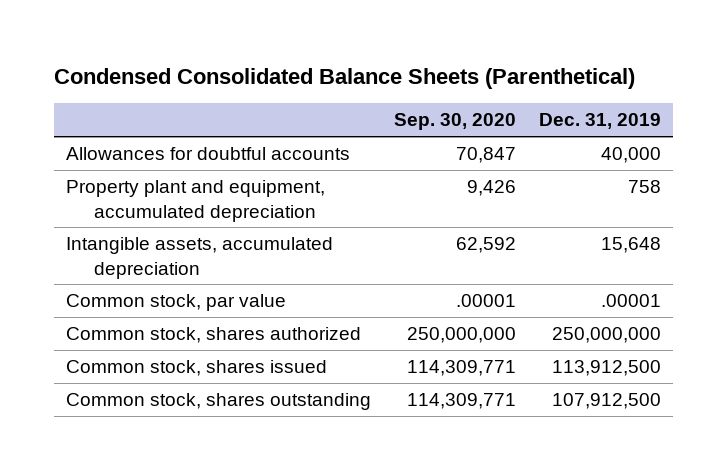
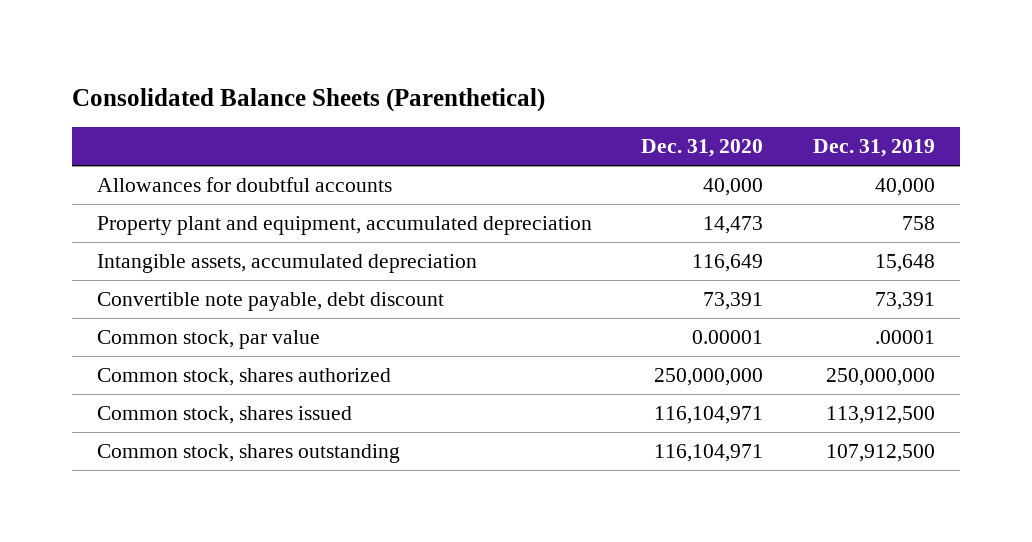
[54,68,636,90] Condensed Consolidated Balance Sheets (Parenthetical) -> [72,87,546,112] Consolidated Balance Sheets (Parenthetical)
[394,113,517,131] Sep. 30, 2020 -> none
none -> [641,139,764,158] Dec. 31, 2020
none -> [96,292,444,312] Convertible note payable, debt discount

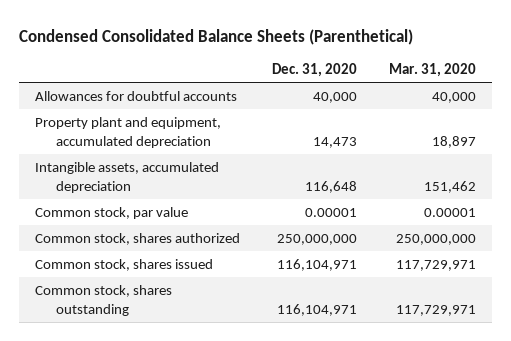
[72,87,546,112] Consolidated Balance Sheets (Parenthetical) -> [19,28,414,45] Condensed Consolidated Balance Sheets (Parenthetical)
[812,139,935,158] Dec. 31, 2019 -> none
none -> [388,63,476,78] Mar. 31, 2020
[96,292,444,312] Convertible note payable, debt discount -> none
[692,254,764,273] 116,649 -> [305,180,358,193] 116,648

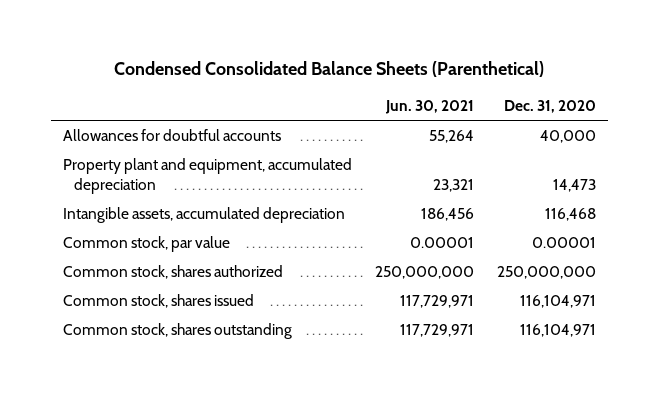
[388,63,476,78] Mar. 31, 2020 -> none
none -> [384,99,474,114] Jun. 30, 2021
[305,180,358,193] 116,648 -> [545,208,597,222] 116,468

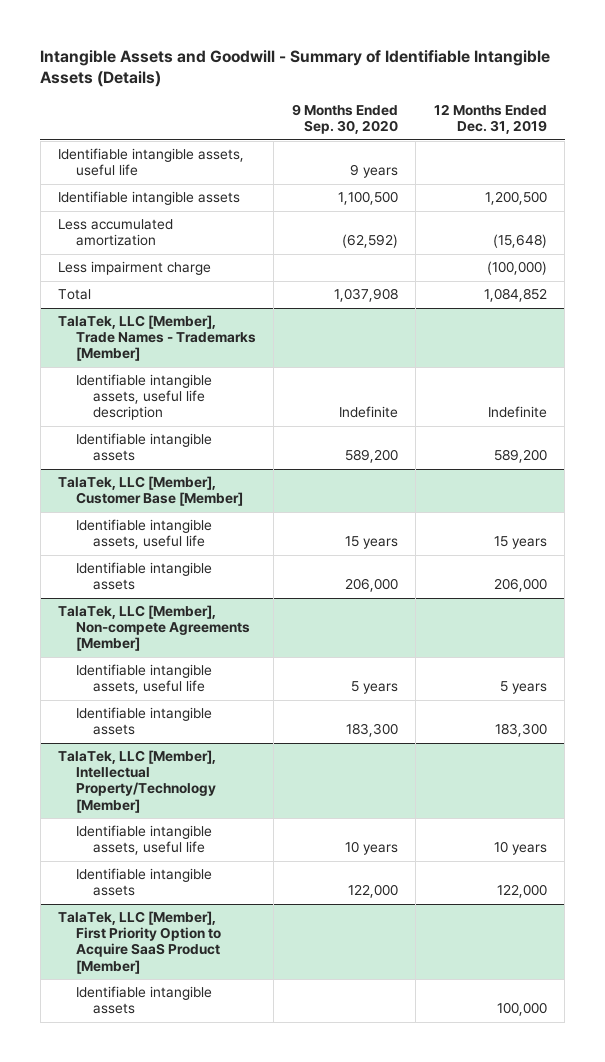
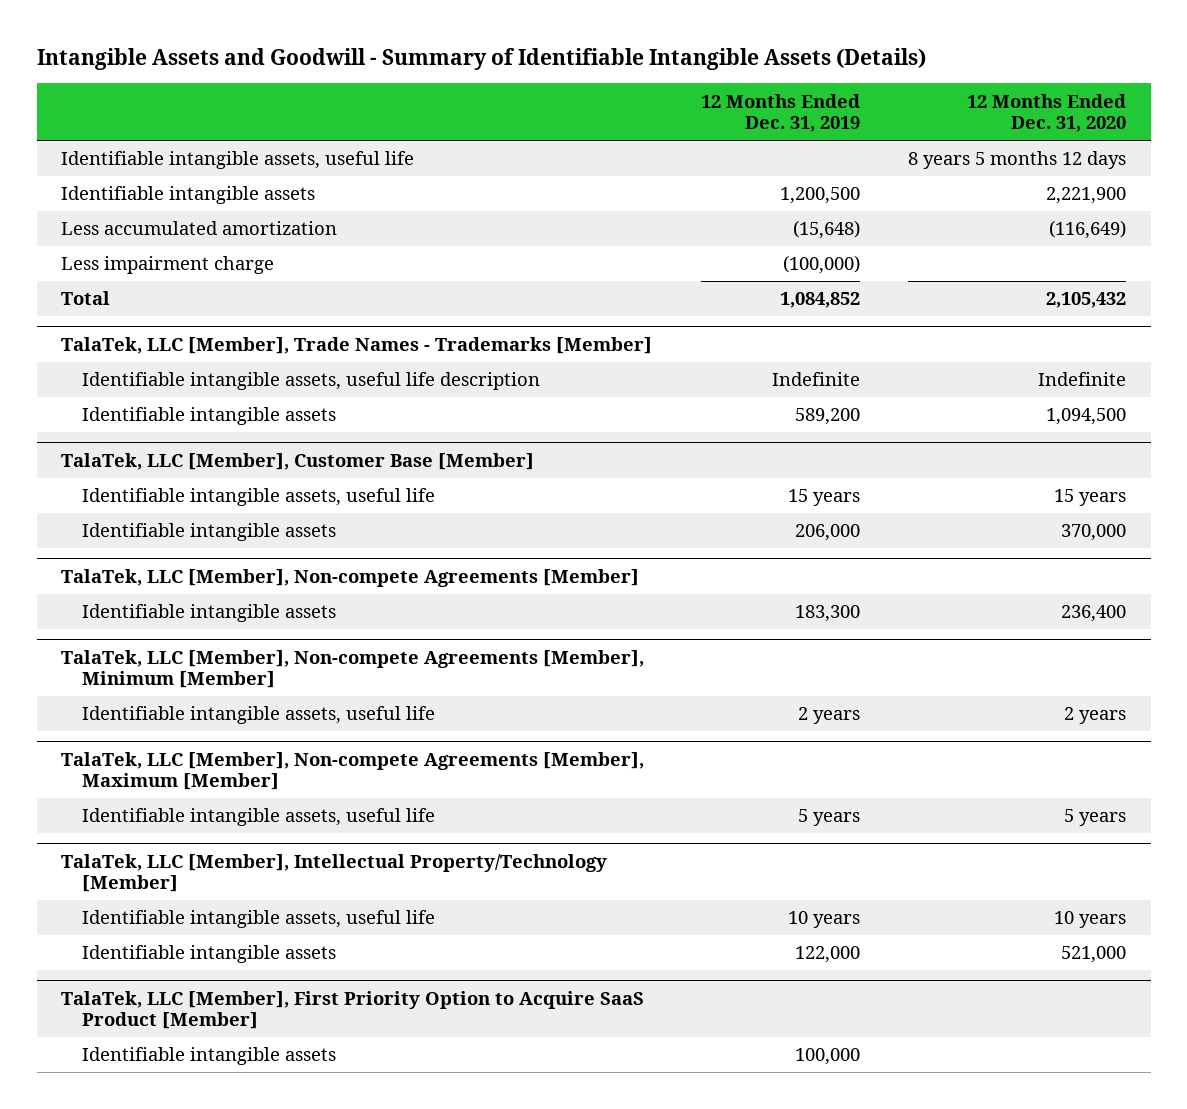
[291,104,398,135] 9 Months Ended Sep. 30, 2020 -> none
none -> [967,93,1127,133] 12 Months Ended Dec. 31, 2020
[75,664,212,695] Identifiable intangible assets, useful life -> none
none -> [61,649,645,689] TalaTek, LLC [Member], Non-compete Agreements [Member], Minimum [Member]
none -> [81,706,435,725] Identifiable intangible assets, useful life
none -> [61,751,645,791] TalaTek, LLC [Member], Non-compete Agreements [Member], Maximum [Member]
none -> [81,808,435,827] Identifiable intangible assets, useful life

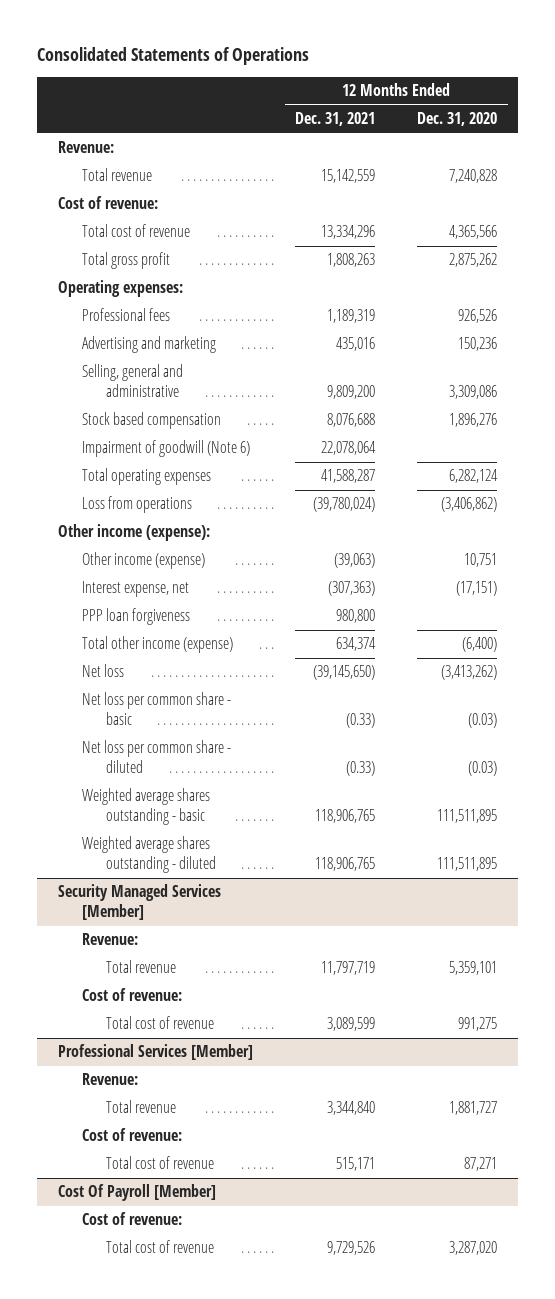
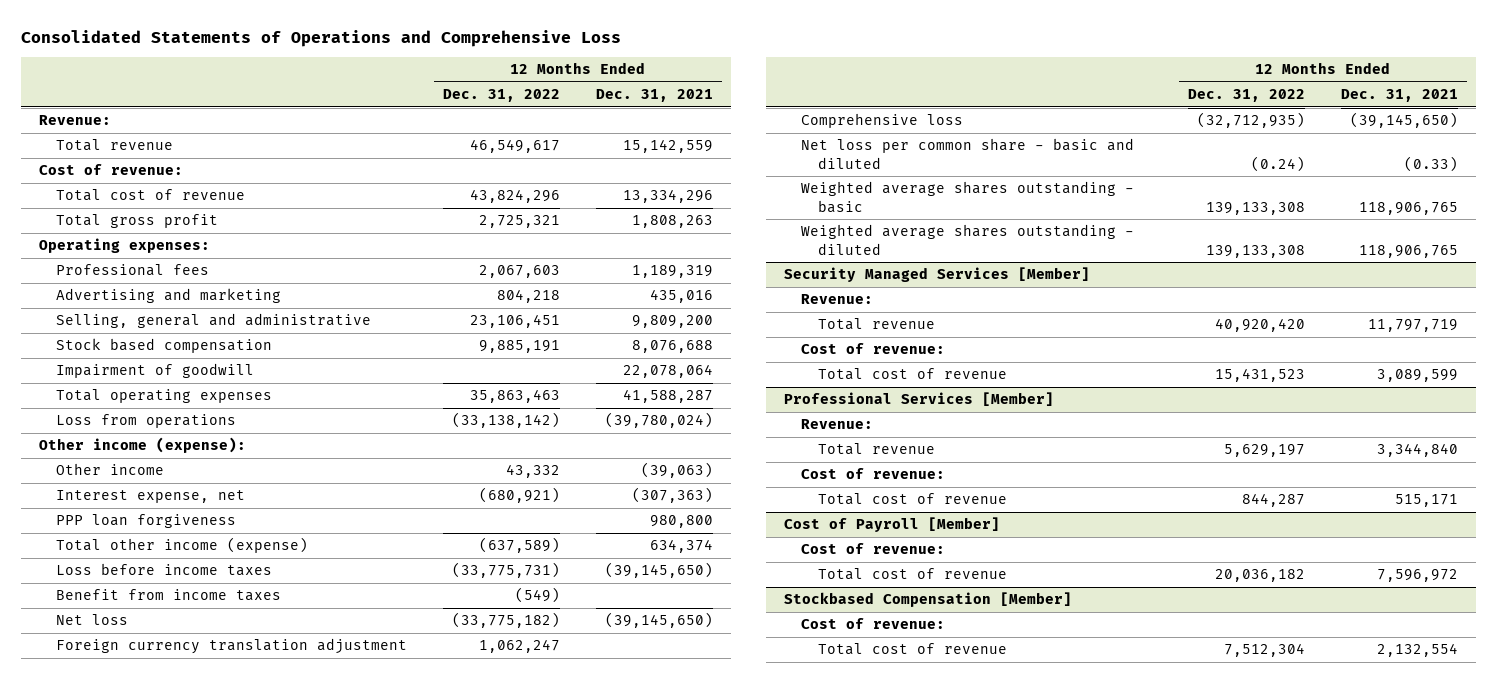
[37,47,310,66] Consolidated Statements of Operations -> [20,29,621,47] Consolidated Statements of Operations and Comprehensive Loss
[417,112,498,127] Dec. 31, 2020 -> none
none -> [442,89,560,103] Dec. 31, 2022
[82,440,251,458] Impairment of goodwill (Note 6) -> [55,363,254,379] Impairment of goodwill
[82,552,206,570] Other income (expense) -> [55,463,164,476] Other income
none -> [55,563,272,577] Loss before income taxes
none -> [55,589,281,602] Benefit from income taxes
[82,740,232,774] Net loss per common share - diluted -> none
none -> [55,638,407,655] Foreign currency translation adjustment
none -> [801,113,964,129] Comprehensive loss
[82,692,232,726] Net loss per common share - basic -> [801,138,1135,169] Net loss per common share - basic and diluted
[58,1184,217,1202] Cost Of Payroll [Member] -> [784,517,1001,533] Cost of Payroll [Member]
[327,1241,376,1256] 9,729,526 -> [1377,569,1459,583] 7,596,972
none -> [784,592,1073,608] Stockbased Compensation [Member]
none -> [801,618,946,630] Cost of revenue:
none -> [818,643,1008,656] Total cost of revenue

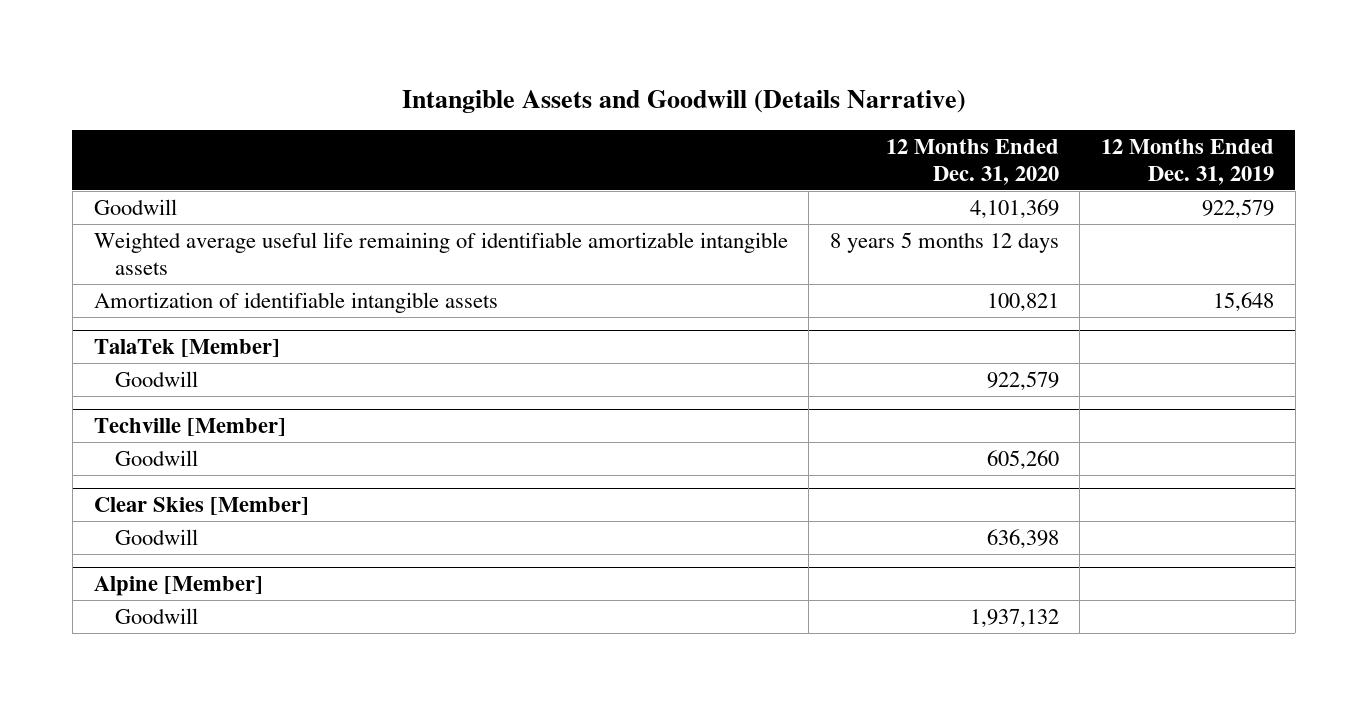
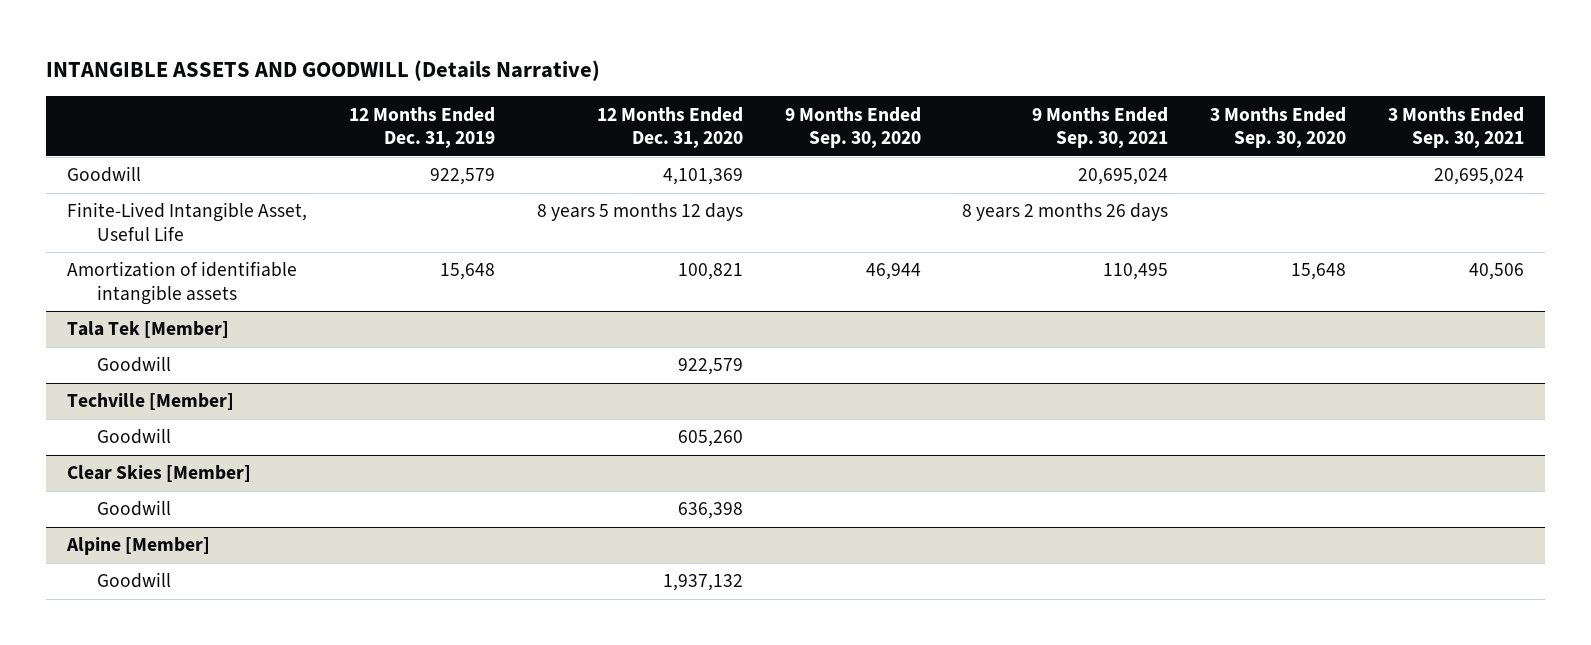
[401,89,966,113] Intangible Assets and Goodwill (Details Narrative) -> [46,59,601,81] INTANGIBLE ASSETS AND GOODWILL (Details Narrative)
none -> [784,106,921,149] 9 Months Ended Sep. 30, 2020
none -> [1032,106,1169,149] 9 Months Ended Sep. 30, 2021
none -> [1210,106,1347,149] 3 Months Ended Sep. 30, 2020
none -> [1388,106,1525,149] 3 Months Ended Sep. 30, 2021
[93,231,788,275] Weighted average useful life remaining of identifiable amortizable intangible assets -> [67,202,308,241] Finite-Lived Intangible Asset, Useful Life
[93,339,280,358] TalaTek [Member] -> [67,321,230,339] Tala Tek [Member]

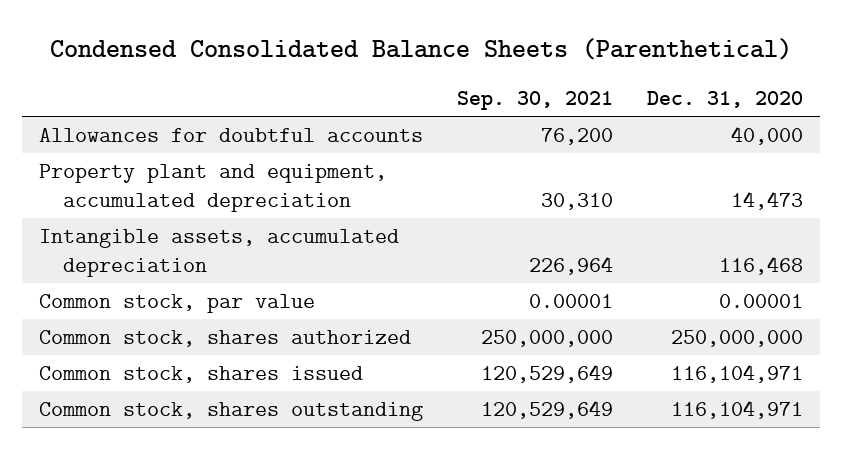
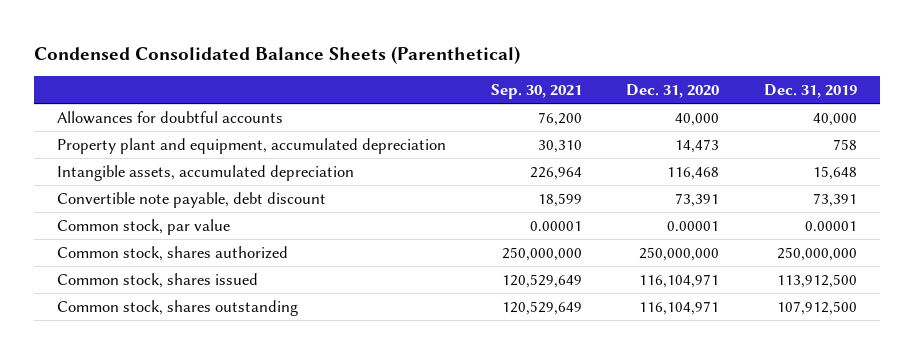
none -> [764,84,858,99] Dec. 31, 2019
none -> [56,191,326,208] Convertible note payable, debt discount

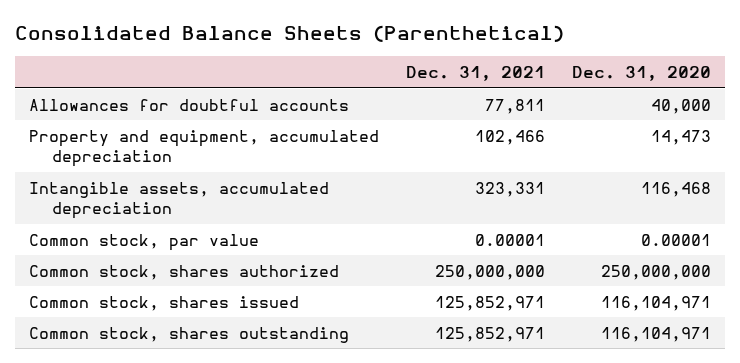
[34,45,521,64] Condensed Consolidated Balance Sheets (Parenthetical) -> [15,25,565,43] Consolidated Balance Sheets (Parenthetical)
[490,84,582,100] Sep. 30, 2021 -> none
[764,84,858,99] Dec. 31, 2019 -> none
none -> [405,66,545,82] Dec. 31, 2021
[56,137,446,154] Property plant and equipment, accumulated depreciation -> [28,129,379,168] Property and equipment, accumulated depreciation
[56,191,326,208] Convertible note payable, debt discount -> none

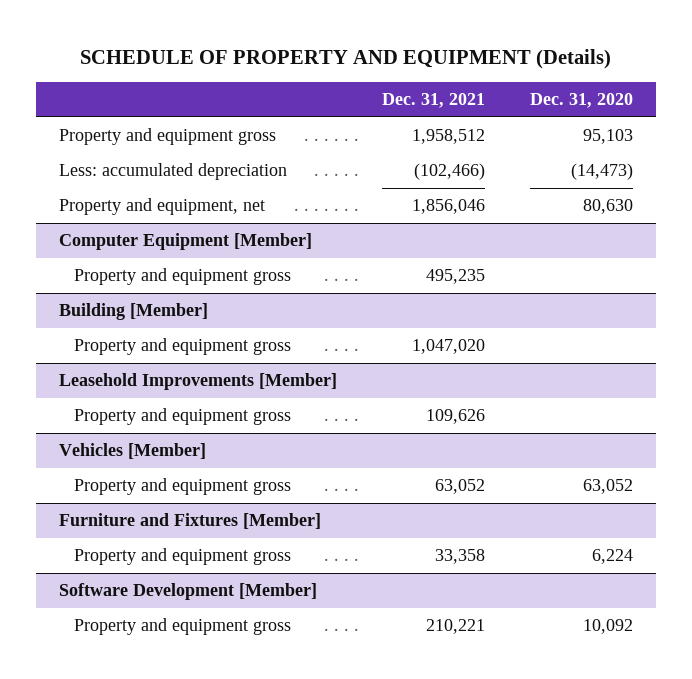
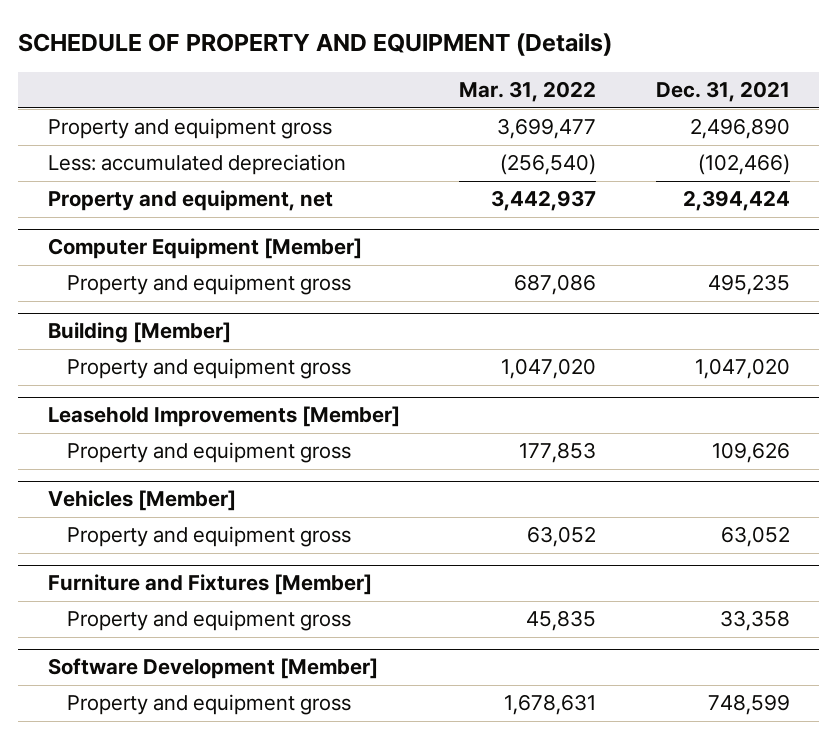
[530,93,634,109] Dec. 31, 2020 -> none
none -> [459,81,597,103] Mar. 31, 2022
[412,129,486,145] 1,958,512 -> [689,118,790,140] 2,496,890
[412,199,486,215] 1,856,046 -> [682,190,790,212] 2,394,424
[426,619,486,635] 210,221 -> [707,694,790,716] 748,599

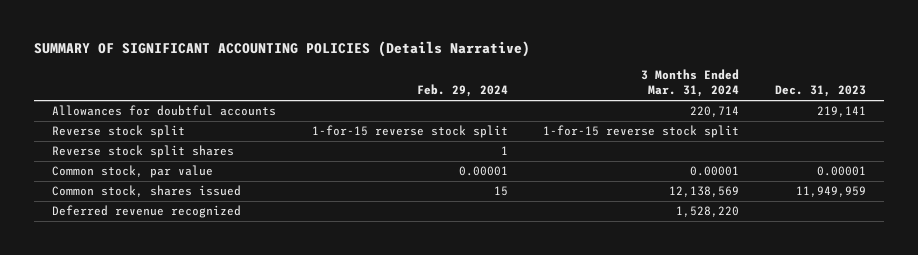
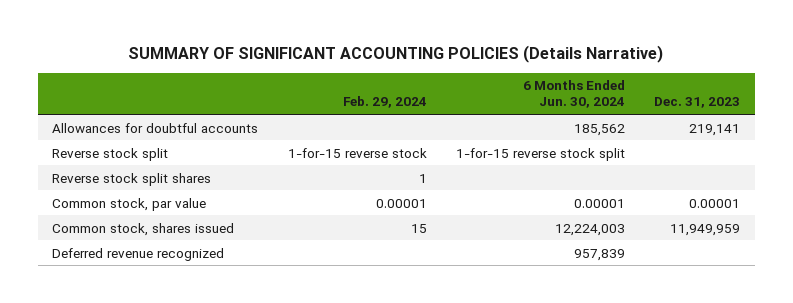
[641,69,740,98] 3 Months Ended Mar. 31, 2024 -> none
none -> [522,80,625,109] 6 Months Ended Jun. 30, 2024
[311,125,508,139] 1-for-15 reverse stock split -> [287,147,427,158] 1-for-15 reverse stock

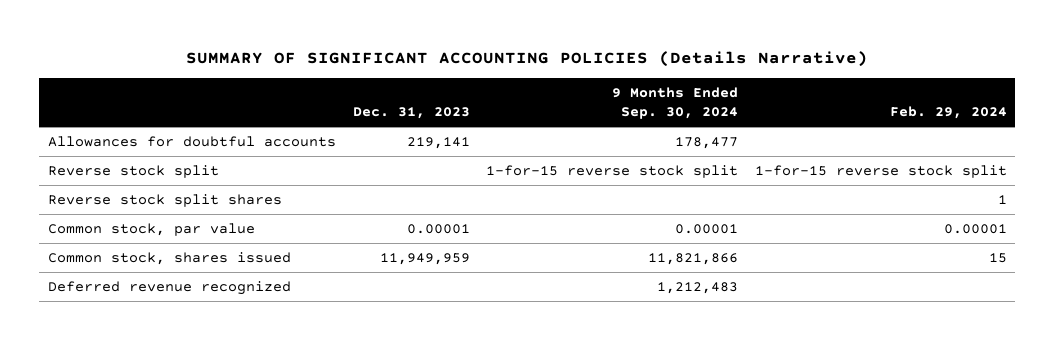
[522,80,625,109] 6 Months Ended Jun. 30, 2024 -> none
none -> [612,87,739,120] 9 Months Ended Sep. 30, 2024
[287,147,427,158] 1-for-15 reverse stock -> [754,164,1007,178] 1-for-15 reverse stock split

